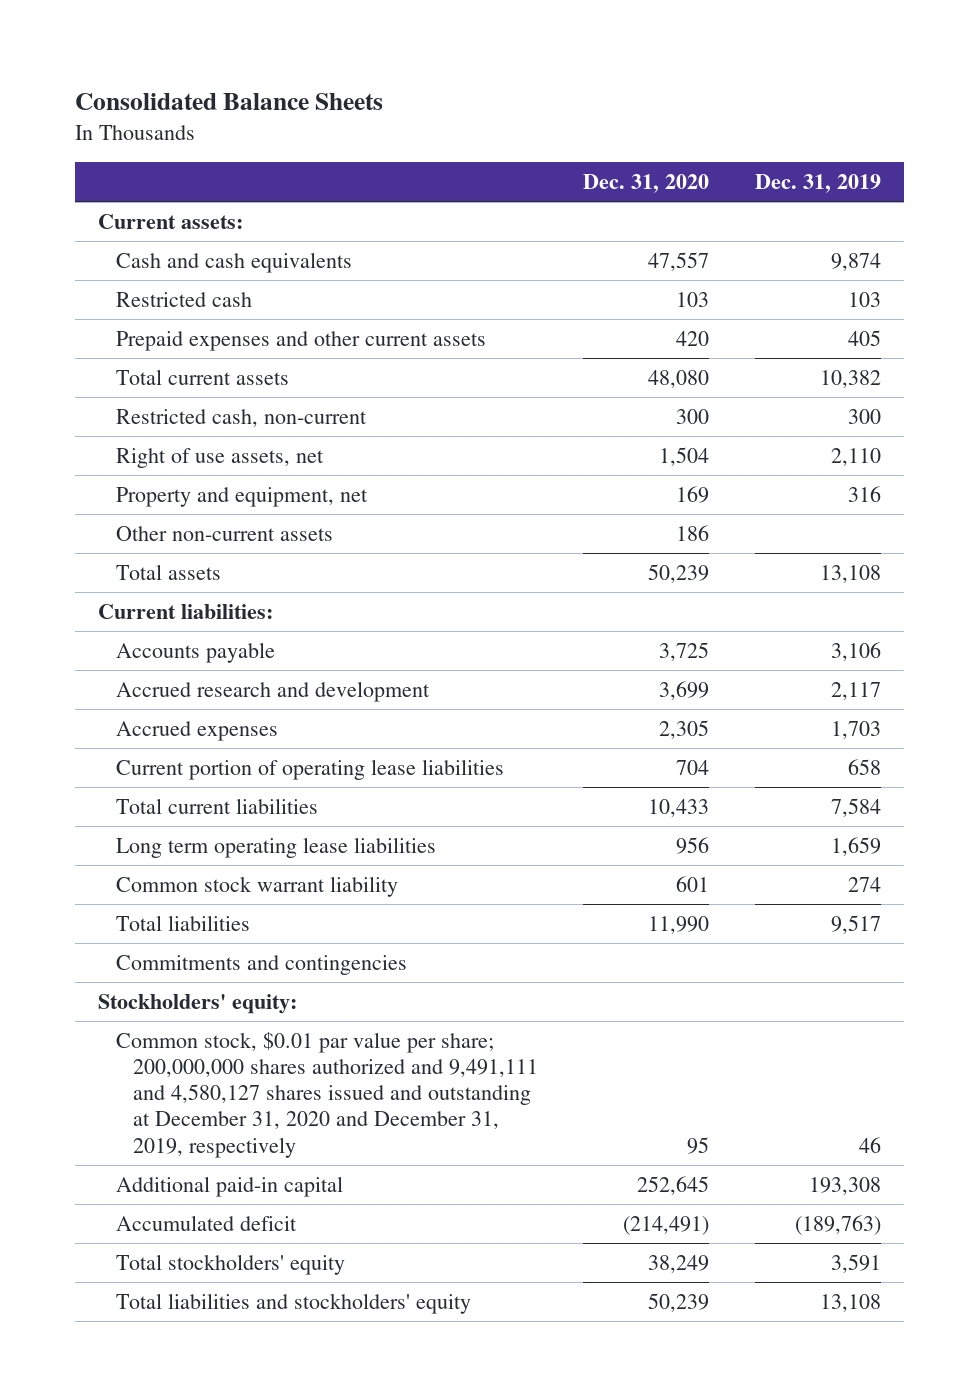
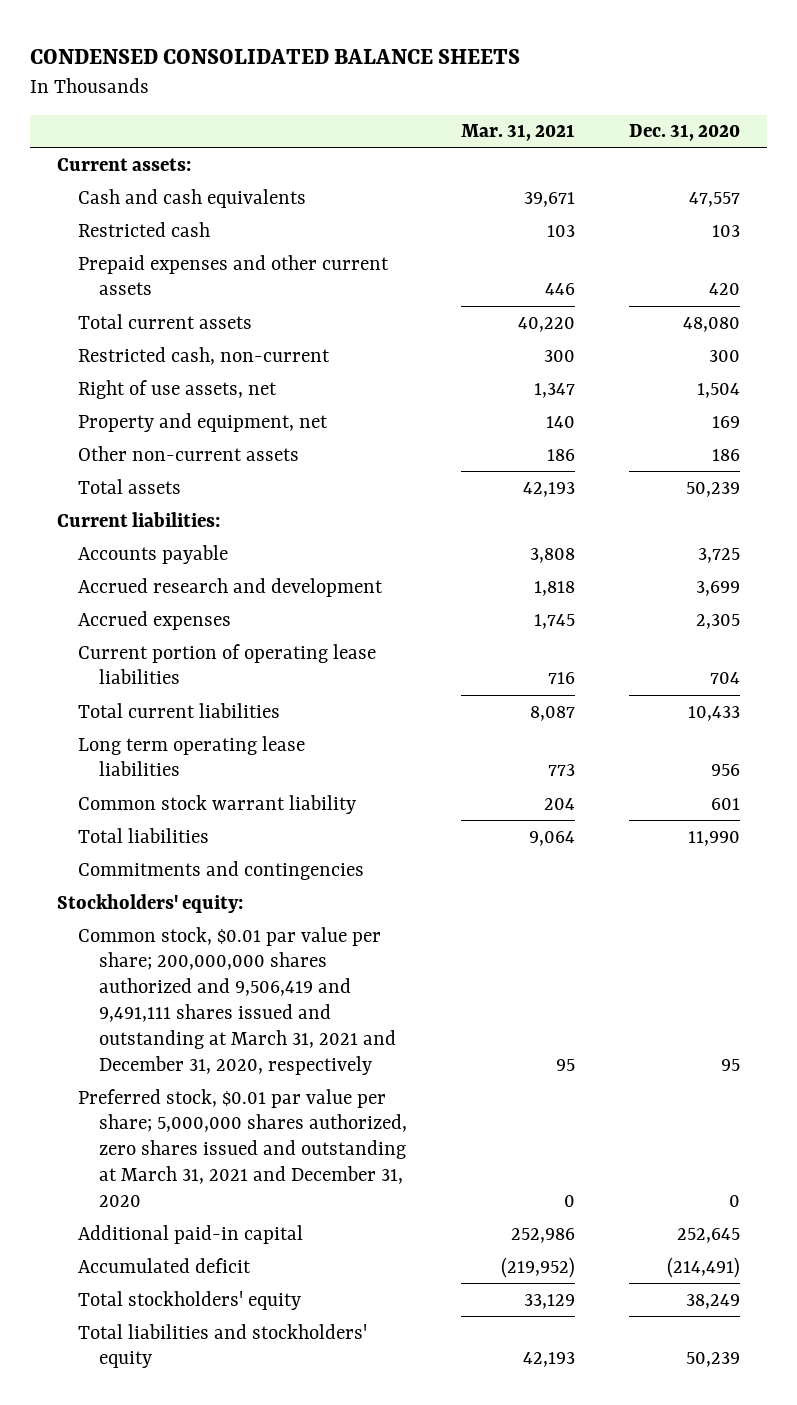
[75,92,384,110] Consolidated Balance Sheets -> [30,48,521,64] CONDENSED CONSOLIDATED BALANCE SHEETS
[754,173,881,193] Dec. 31, 2019 -> none
none -> [460,124,575,142] Mar. 31, 2021
[115,1031,539,1158] Common stock, $0.01 par value per share; 200,000,000 shares authorized and 9,491,111 and 4,580,127 shares issued and outstanding at December 31, 2020 and December 31, 2019, respectively -> [78,926,397,1075] Common stock, $0.01 par value per share; 200,000,000 shares authorized and 9,506,419 and 9,491,111 shares issued and outstanding at March 31, 2021 and December 31, 2020, respectively
none -> [78,1088,408,1207] Preferred stock, $0.01 par value per share; 5,000,000 shares authorized, zero shares issued and outstanding at March 31, 2021 and December 31, 2020

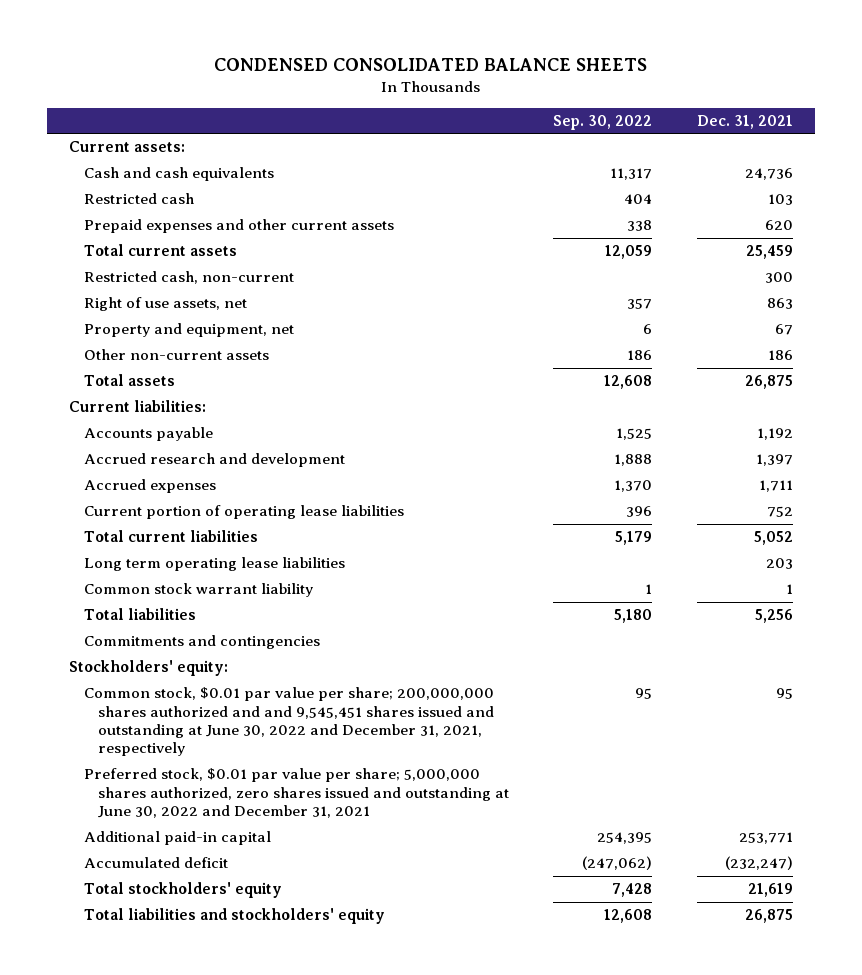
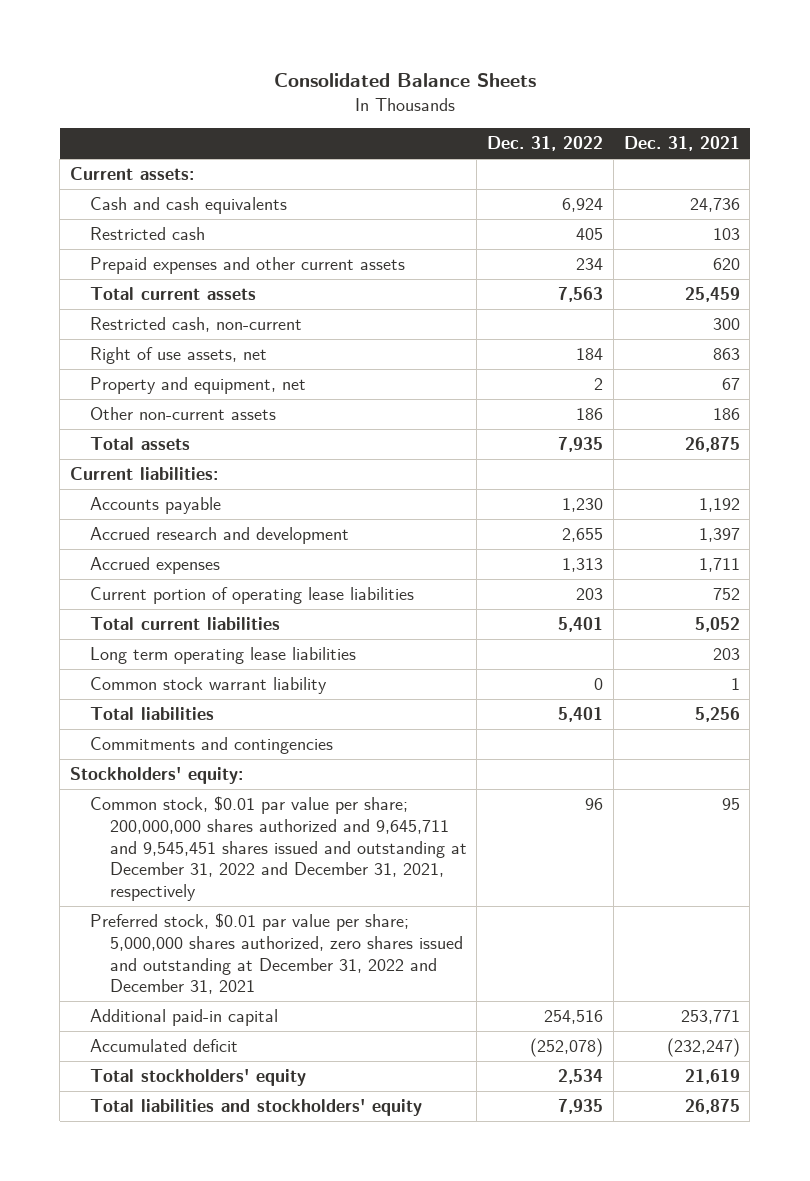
[214,58,648,72] CONDENSED CONSOLIDATED BALANCE SHEETS -> [273,73,536,88] Consolidated Balance Sheets
[553,115,653,131] Sep. 30, 2022 -> none
none -> [487,136,604,152] Dec. 31, 2022
[83,687,494,757] Common stock, $0.01 par value per share; 200,000,000 shares authorized and and 9,545,451 shares issued and outstanding at June 30, 2022 and December 31, 2021, respectively -> [89,795,467,902] Common stock, $0.01 par value per share; 200,000,000 shares authorized and 9,645,711 and 9,545,451 shares issued and outstanding at December 31, 2022 and December 31, 2021, respectively
[83,768,509,819] Preferred stock, $0.01 par value per share; 5,000,000 shares authorized, zero shares issued and outstanding at June 30, 2022 and December 31, 2021 -> [89,912,463,995] Preferred stock, $0.01 par value per share; 5,000,000 shares authorized, zero shares issued and outstanding at December 31, 2022 and December 31, 2021

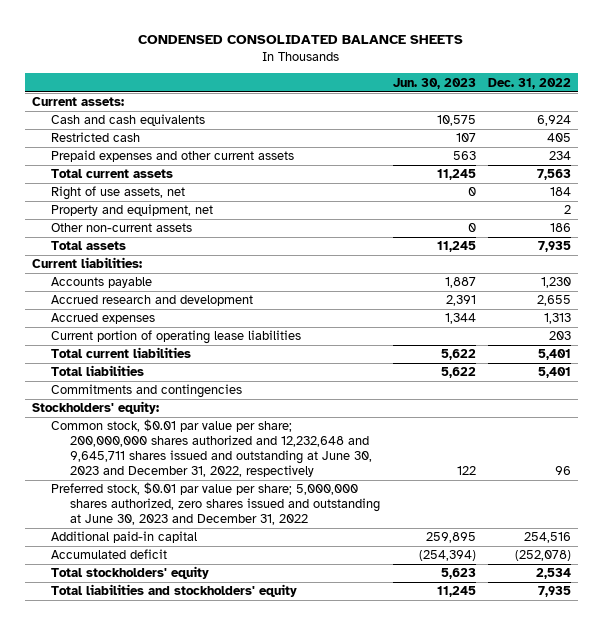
[273,73,536,88] Consolidated Balance Sheets -> [138,35,464,45] CONDENSED CONSOLIDATED BALANCE SHEETS
[623,136,740,152] Dec. 31, 2021 -> none
none -> [392,77,476,89] Jun. 30, 2023
[89,316,302,332] Restricted cash, non-current -> none
[89,646,356,664] Long term operating lease liabilities -> none
[89,676,327,694] Common stock warrant liability -> none
[89,795,467,902] Common stock, $0.01 par value per share; 200,000,000 shares authorized and 9,645,711 and 9,545,451 shares issued and outstanding at December 31, 2022 and December 31, 2021, respectively -> [50,419,373,478] Common stock, $0.01 par value per share; 200,000,000 shares authorized and 12,232,648 and 9,645,711 shares issued and outstanding at June 30, 2023 and December 31, 2022, respectively
[89,912,463,995] Preferred stock, $0.01 par value per share; 5,000,000 shares authorized, zero shares issued and outstanding at December 31, 2022 and December 31, 2021 -> [50,482,381,526] Preferred stock, $0.01 par value per share; 5,000,000 shares authorized, zero shares issued and outstanding at June 30, 2023 and December 31, 2022

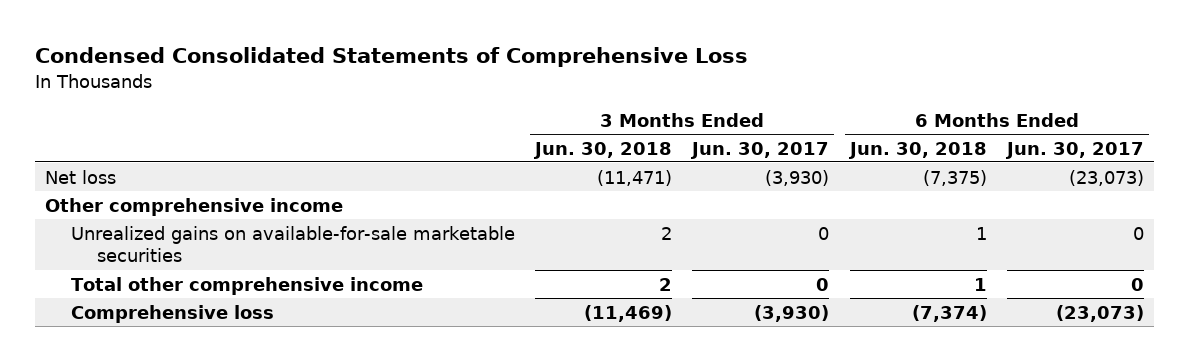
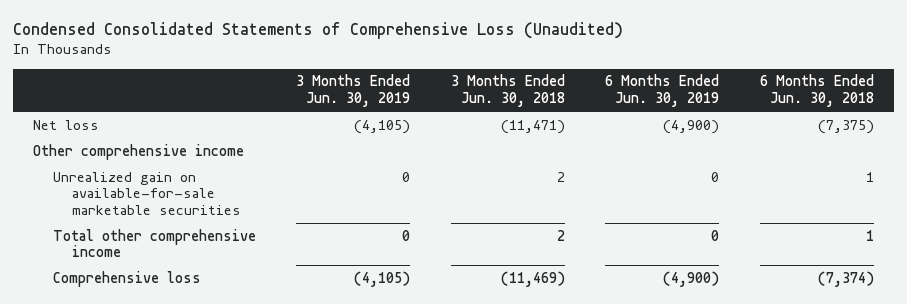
[34,47,748,68] Condensed Consolidated Statements of Comprehensive Loss -> [12,22,623,40] Condensed Consolidated Statements of Comprehensive Loss (Unaudited)
[690,141,830,159] Jun. 30, 2017 -> none
[1004,141,1144,159] Jun. 30, 2017 -> none
none -> [296,74,411,108] 3 Months Ended Jun. 30, 2019
none -> [605,74,720,108] 6 Months Ended Jun. 30, 2019
[71,225,516,263] Unrealized gains on available-for-sale marketable securities -> [52,171,242,215] Unrealized gain on available-for-sale marketable securities

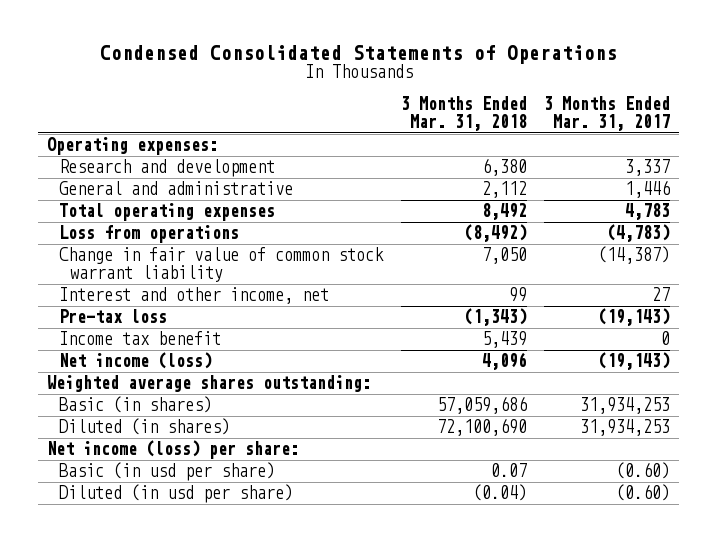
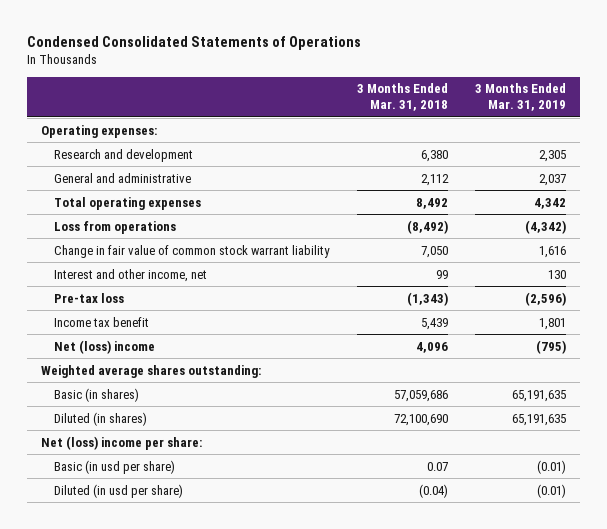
[544,95,671,132] 3 Months Ended Mar. 31, 2017 -> none
none -> [475,83,567,112] 3 Months Ended Mar. 31, 2019
[58,352,212,370] Net income (loss) -> [53,339,155,354] Net (loss) income
[46,440,299,460] Net income (loss) per share: -> [40,435,202,450] Net (loss) income per share:

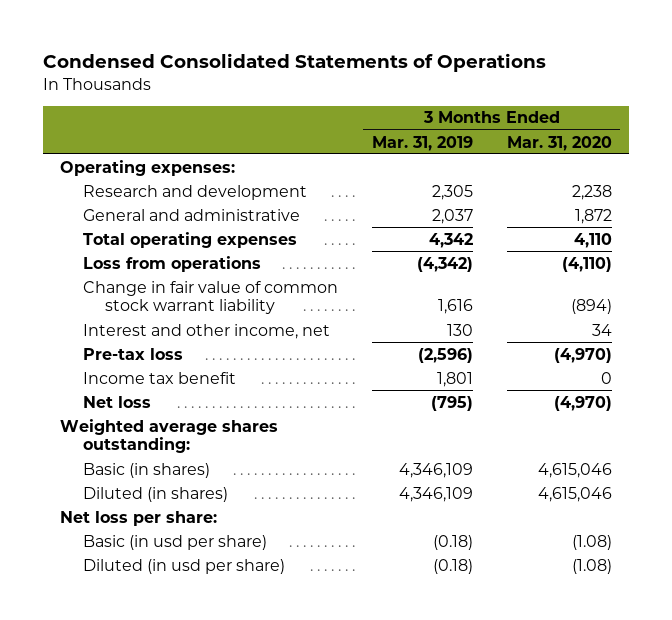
[356,83,448,112] 3 Months Ended Mar. 31, 2018 -> none
none -> [506,135,612,151] Mar. 31, 2020
[53,339,155,354] Net (loss) income -> [82,395,151,408] Net loss
[512,389,567,402] 65,191,635 -> [398,462,473,478] 4,346,109
[512,413,567,426] 65,191,635 -> [398,486,473,502] 4,346,109
[40,435,202,450] Net (loss) income per share: -> [60,510,218,526] Net loss per share:
[537,459,567,474] (0.01) -> [432,534,473,550] (0.18)
[537,483,567,498] (0.01) -> [432,558,473,574] (0.18)

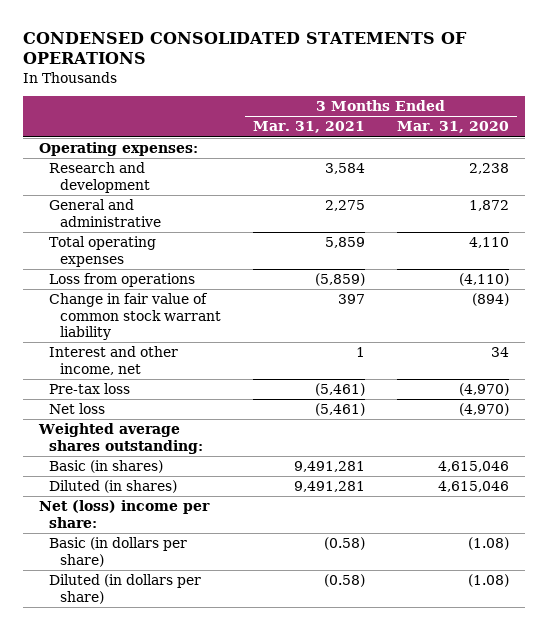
[43,53,547,73] Condensed Consolidated Statements of Operations -> [22,31,467,65] CONDENSED CONSOLIDATED STATEMENTS OF OPERATIONS
[371,135,473,151] Mar. 31, 2019 -> none
none -> [252,121,365,134] Mar. 31, 2021
[82,371,236,384] Income tax benefit -> none
[60,510,218,526] Net loss per share: -> [38,500,210,528] Net (loss) income per share:
[82,534,267,550] Basic (in usd per share) -> [49,537,188,567] Basic (in dollars per share)
[82,558,285,574] Diluted (in usd per share) -> [49,574,202,604] Diluted (in dollars per share)

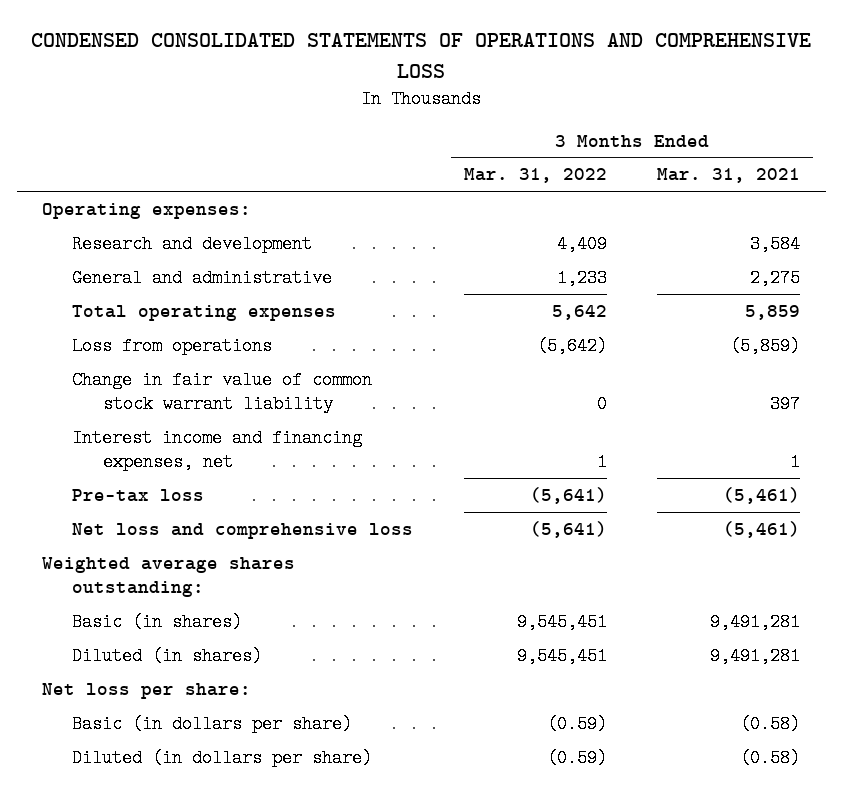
[22,31,467,65] CONDENSED CONSOLIDATED STATEMENTS OF OPERATIONS -> [31,33,812,78] CONDENSED CONSOLIDATED STATEMENTS OF OPERATIONS AND COMPREHENSIVE LOSS
[397,121,510,134] Mar. 31, 2020 -> none
none -> [463,168,607,184] Mar. 31, 2022
[49,346,179,375] Interest and other income, net -> [72,428,363,471] Interest income and financing expenses, net
[49,403,106,415] Net loss -> [72,522,414,539] Net loss and comprehensive loss
[38,500,210,528] Net (loss) income per share: -> [42,682,252,699] Net loss per share:

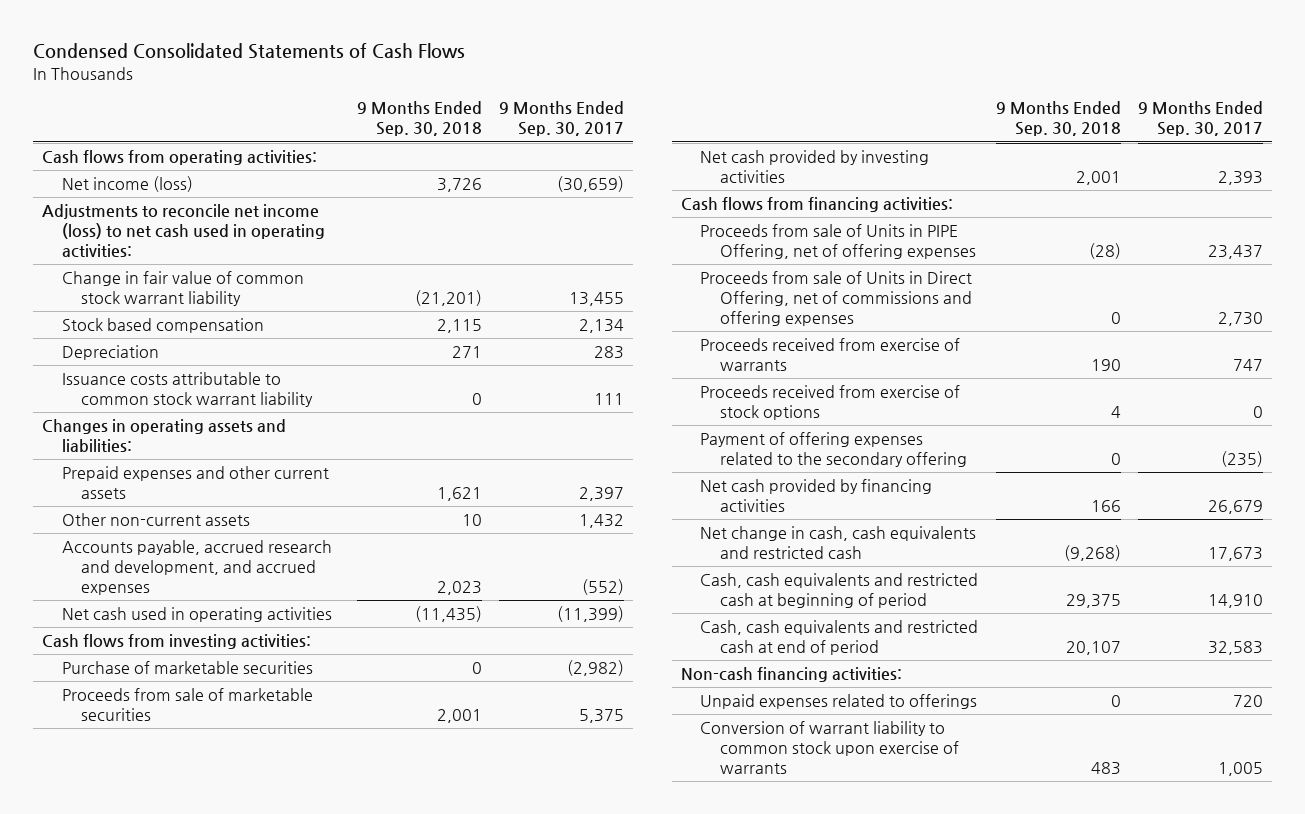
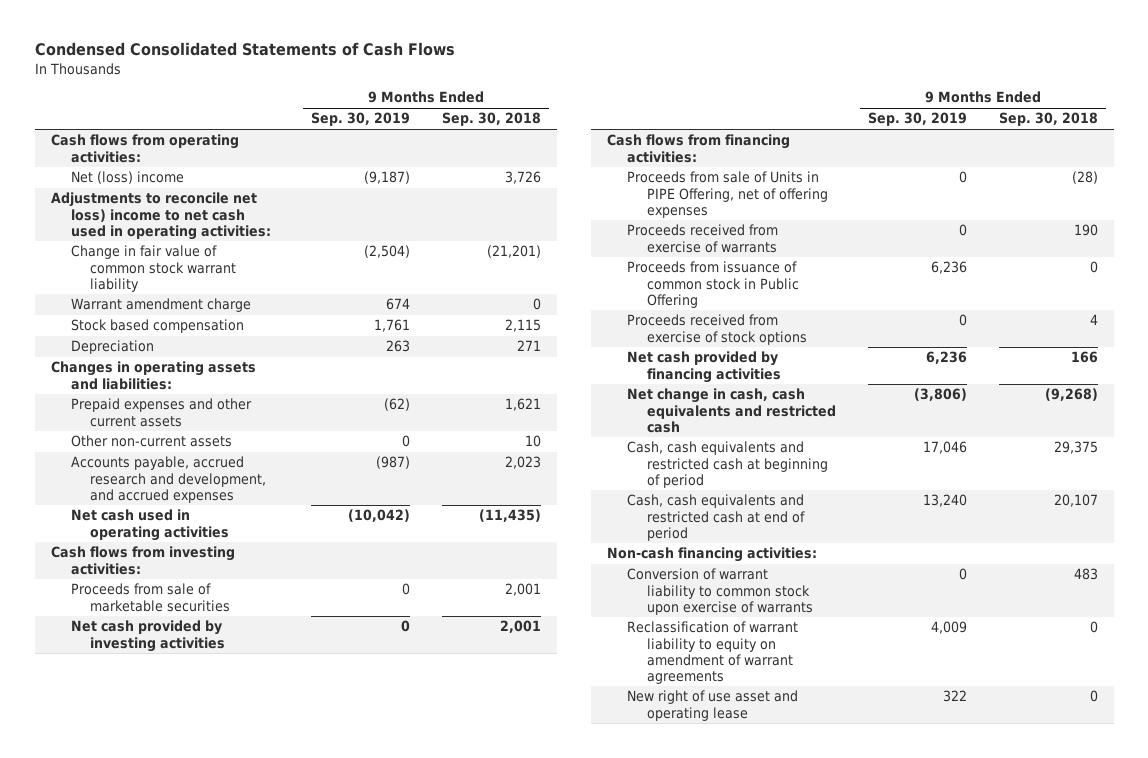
[499,101,625,137] 9 Months Ended Sep. 30, 2017 -> none
none -> [311,112,411,127] Sep. 30, 2019
[61,176,193,193] Net income (loss) -> [70,171,184,185] Net (loss) income
[41,204,325,259] Adjustments to reconcile net income (loss) to net cash used in operating activities: -> [50,192,271,240] Adjustments to reconcile net loss) income to net cash used in operating activities:
none -> [70,298,251,313] Warrant amendment charge
[61,372,314,408] Issuance costs attributable to common stock warrant liability -> none
[61,661,313,675] Purchase of marketable securities -> none
[700,271,973,327] Proceeds from sale of Units in Direct Offering, net of commissions and offering expenses -> none
none -> [626,261,799,308] Proceeds from issuance of common stock in Public Offering
[700,432,967,468] Payment of offering expenses related to the secondary offering -> none
[700,694,978,710] Unpaid expenses related to offerings -> none
none -> [626,621,798,684] Reclassification of warrant liability to equity on amendment of warrant agreements
none -> [626,690,798,721] New right of use asset and operating lease

